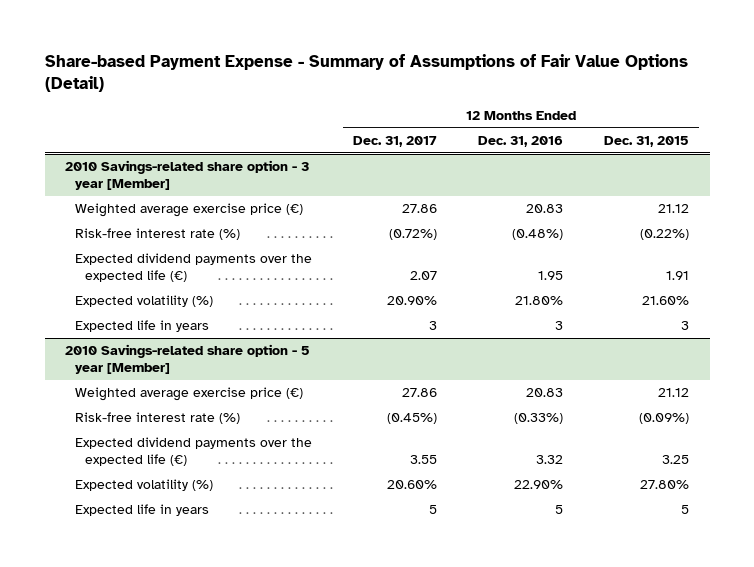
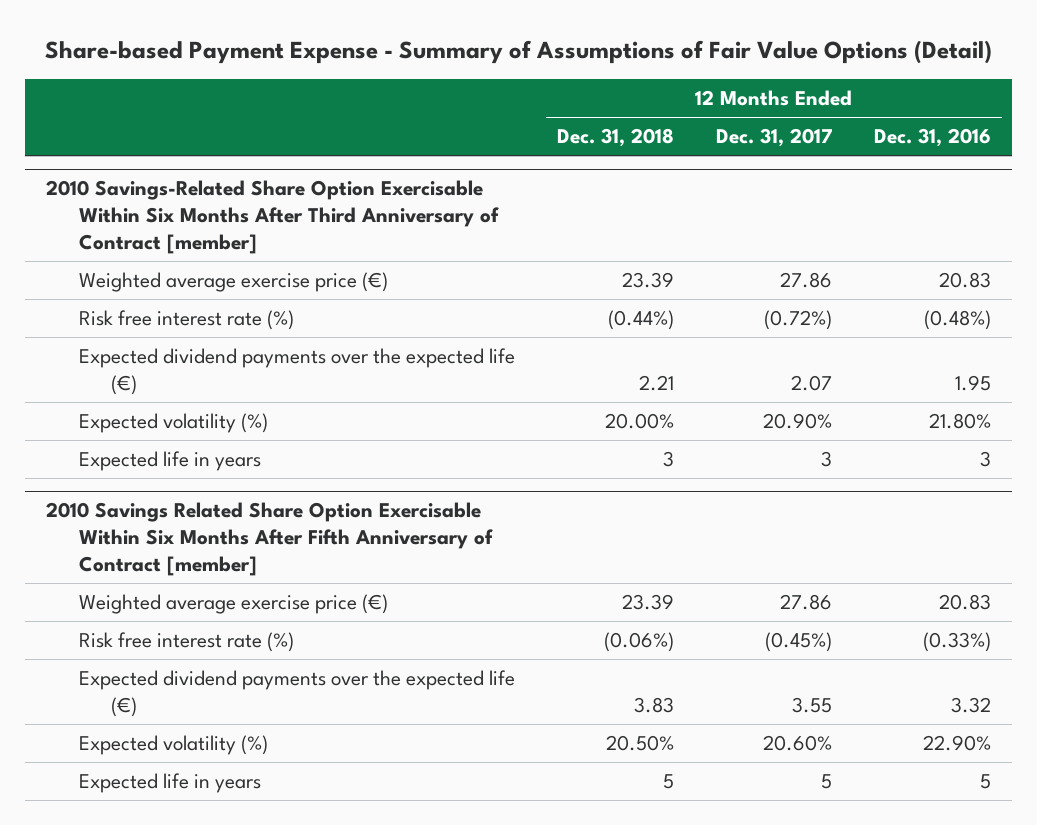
[604,136,690,148] Dec. 31, 2015 -> none
none -> [556,128,674,148] Dec. 31, 2018
[65,160,310,191] 2010 Savings-related share option - 3 year [Member] -> [46,180,499,254] 2010 Savings-Related Share Option Exercisable Within Six Months After Third Anniversary of Contract [member]
[75,228,241,241] Risk-free interest rate (%) -> [78,310,294,331] Risk free interest rate (%)
[65,344,311,375] 2010 Savings-related share option - 5 year [Member] -> [46,502,493,576] 2010 Savings Related Share Option Exercisable Within Six Months After Fifth Anniversary of Contract [member]
[75,412,241,425] Risk-free interest rate (%) -> [78,632,294,653] Risk free interest rate (%)

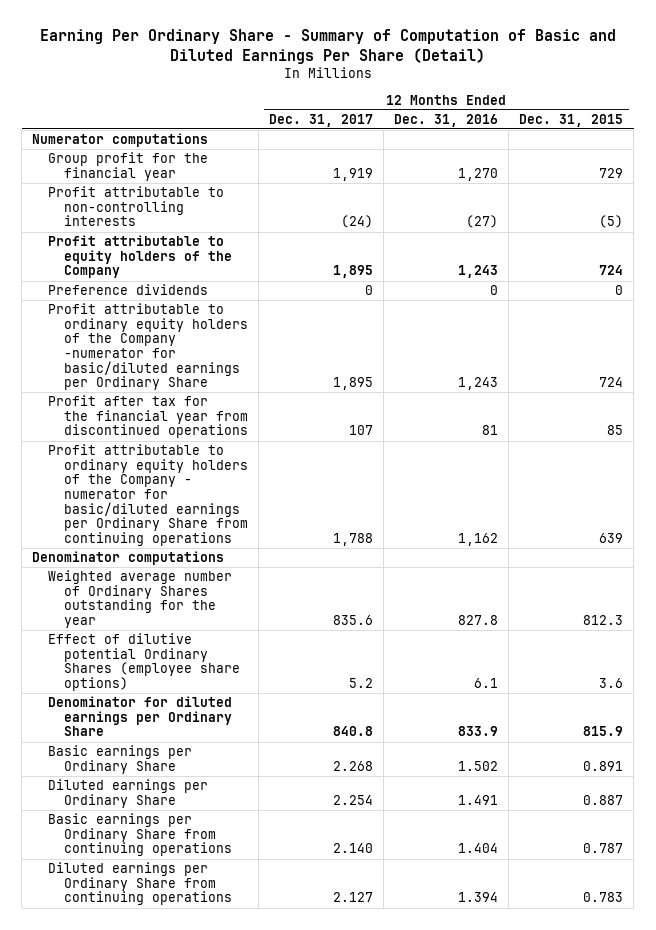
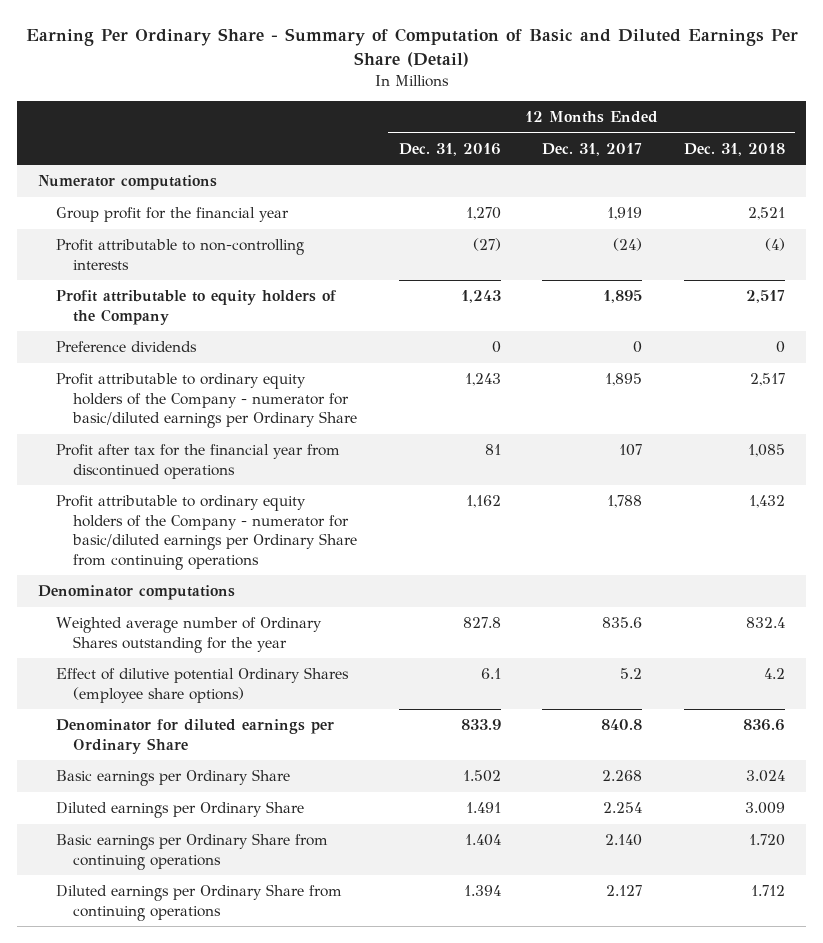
[519,113,624,127] Dec. 31, 2015 -> none
none -> [683,142,785,156] Dec. 31, 2018
[48,303,248,391] Profit attributable to ordinary equity holders of the Company -numerator for basic/diluted earnings per Ordinary Share -> [55,373,358,429] Profit attributable to ordinary equity holders of the Company - numerator for basic/diluted earnings per Ordinary Share

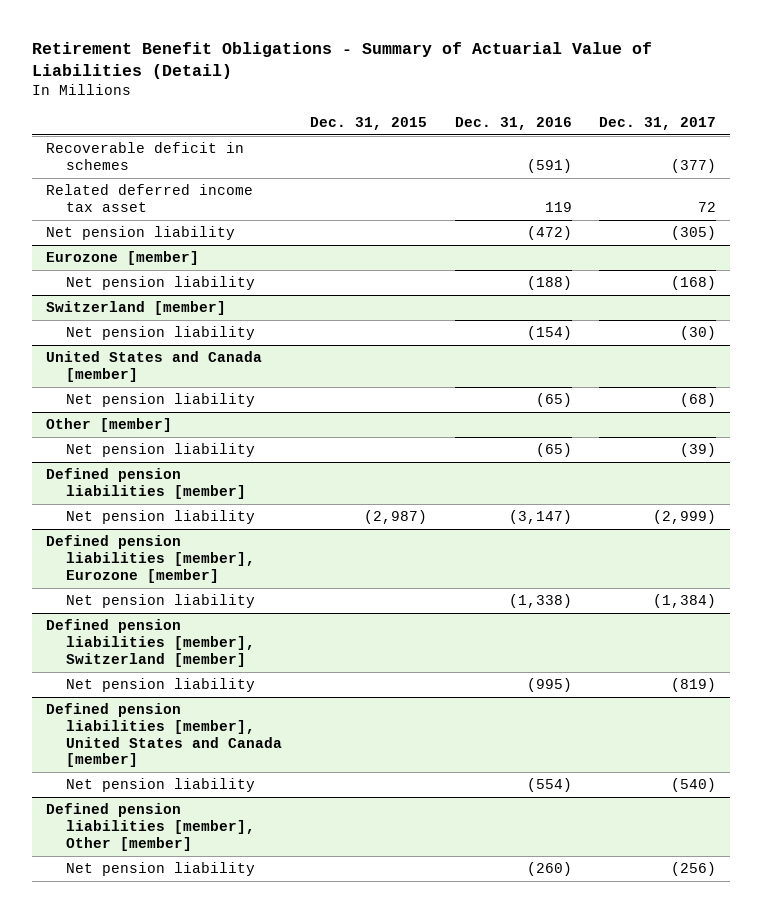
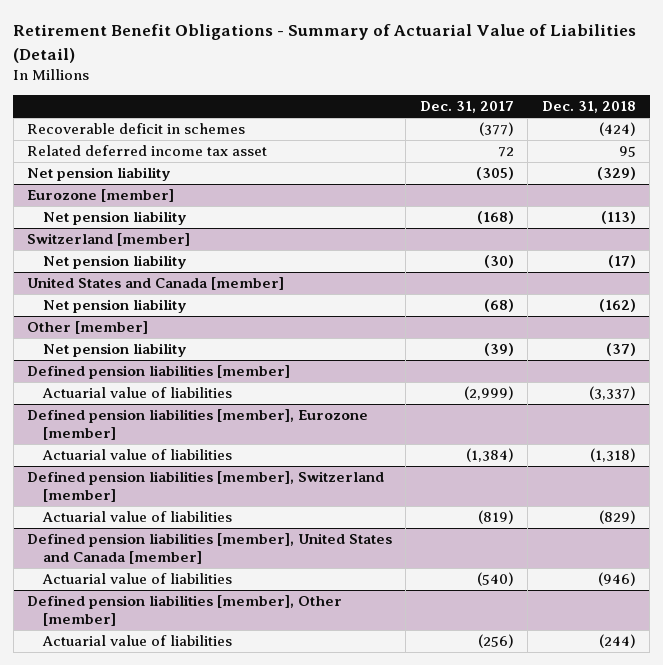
[309,117,427,131] Dec. 31, 2015 -> none
[454,117,572,131] Dec. 31, 2016 -> none
none -> [541,101,636,114] Dec. 31, 2018
[66,510,256,525] Net pension liability -> [41,387,232,399] Actuarial value of liabilities
[66,594,256,609] Net pension liability -> [41,449,232,461] Actuarial value of liabilities
[66,678,256,693] Net pension liability -> [41,511,232,523] Actuarial value of liabilities
[66,778,256,793] Net pension liability -> none
none -> [41,573,232,585] Actuarial value of liabilities
[66,862,256,877] Net pension liability -> [41,635,232,647] Actuarial value of liabilities

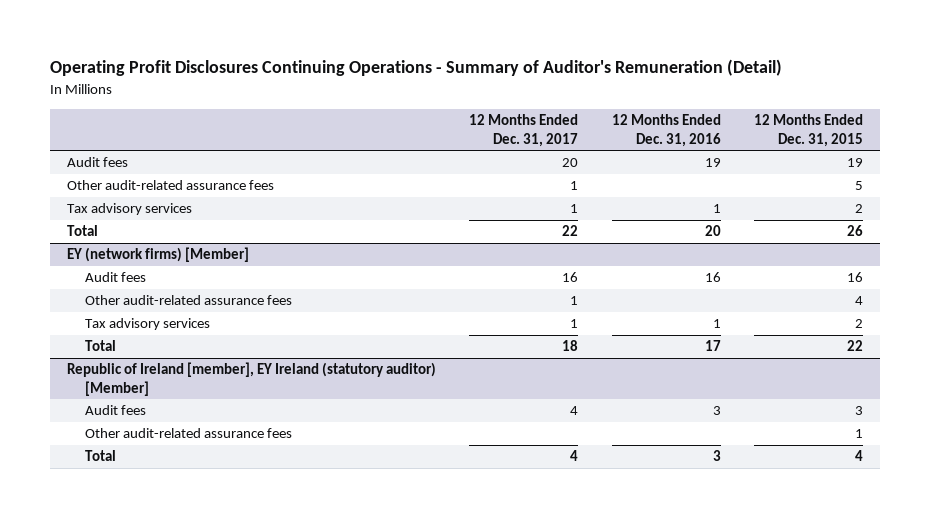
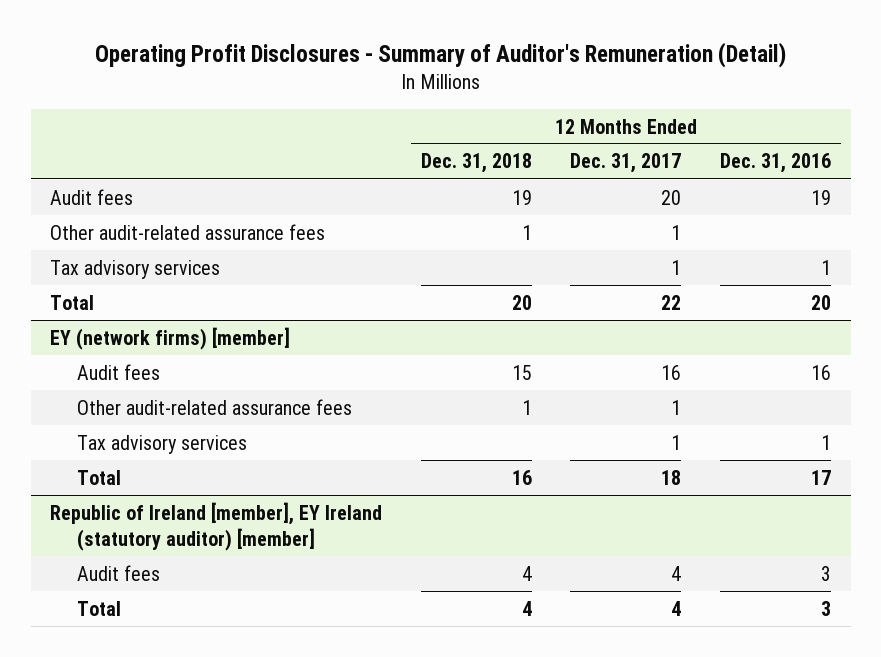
[49,59,782,77] Operating Profit Disclosures Continuing Operations - Summary of Auditor's Remuneration (Detail) -> [94,41,786,68] Operating Profit Disclosures - Summary of Auditor's Remuneration (Detail)
[754,114,864,147] 12 Months Ended Dec. 31, 2015 -> none
none -> [420,153,532,174] Dec. 31, 2018
[66,247,249,263] EY (network firms) [Member] -> [50,326,291,350] EY (network firms) [member]
[66,362,436,396] Republic of Ireland [member], EY Ireland (statutory auditor) [Member] -> [50,501,383,551] Republic of Ireland [member], EY Ireland (statutory auditor) [member]
[84,428,292,439] Other audit-related assurance fees -> none

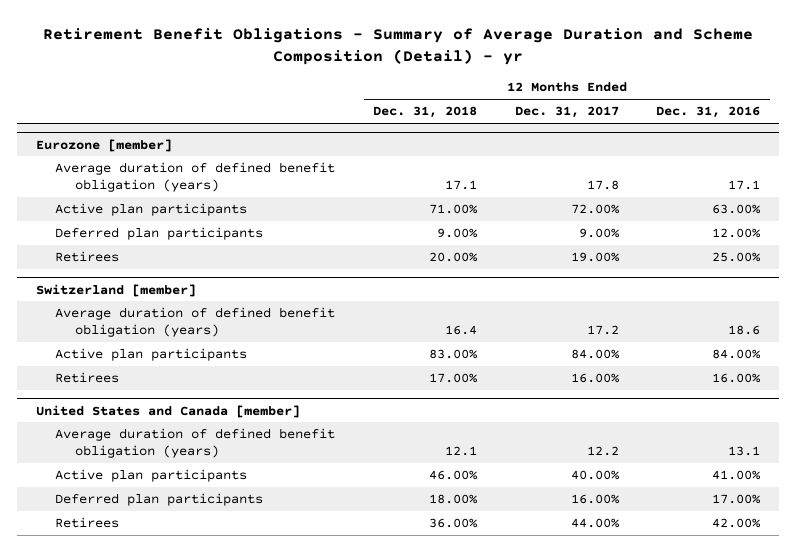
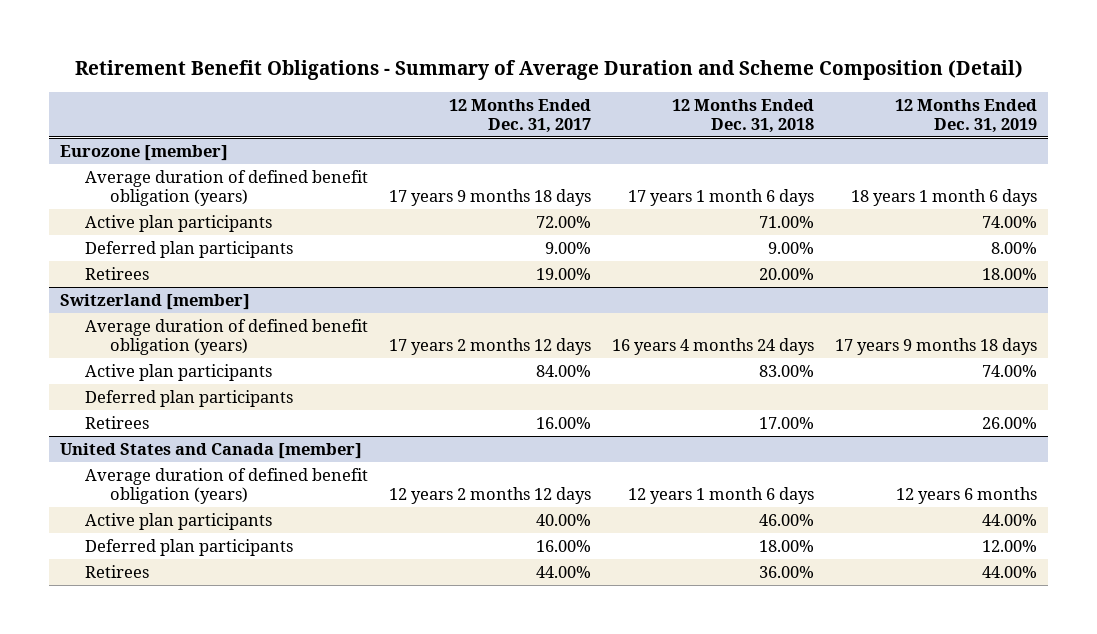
[42,27,753,65] Retirement Benefit Obligations - Summary of Average Duration and Scheme Composition (Detail) - yr -> [74,59,1023,80] Retirement Benefit Obligations - Summary of Average Duration and Scheme Composition (Detail)
[656,106,761,119] Dec. 31, 2016 -> none
none -> [895,98,1038,133] 12 Months Ended Dec. 31, 2019
[445,180,478,191] 17.1 -> [628,189,815,207] 17 years 1 month 6 days
[586,180,619,191] 17.8 -> [388,189,591,207] 17 years 9 months 18 days
[445,325,478,336] 16.4 -> [612,338,815,356] 16 years 4 months 24 days
[586,325,619,336] 17.2 -> [388,338,591,356] 17 years 2 months 12 days
none -> [84,390,293,408] Deferred plan participants
[445,446,478,457] 12.1 -> [628,487,815,505] 12 years 1 month 6 days
[586,446,619,457] 12.2 -> [388,487,591,505] 12 years 2 months 12 days

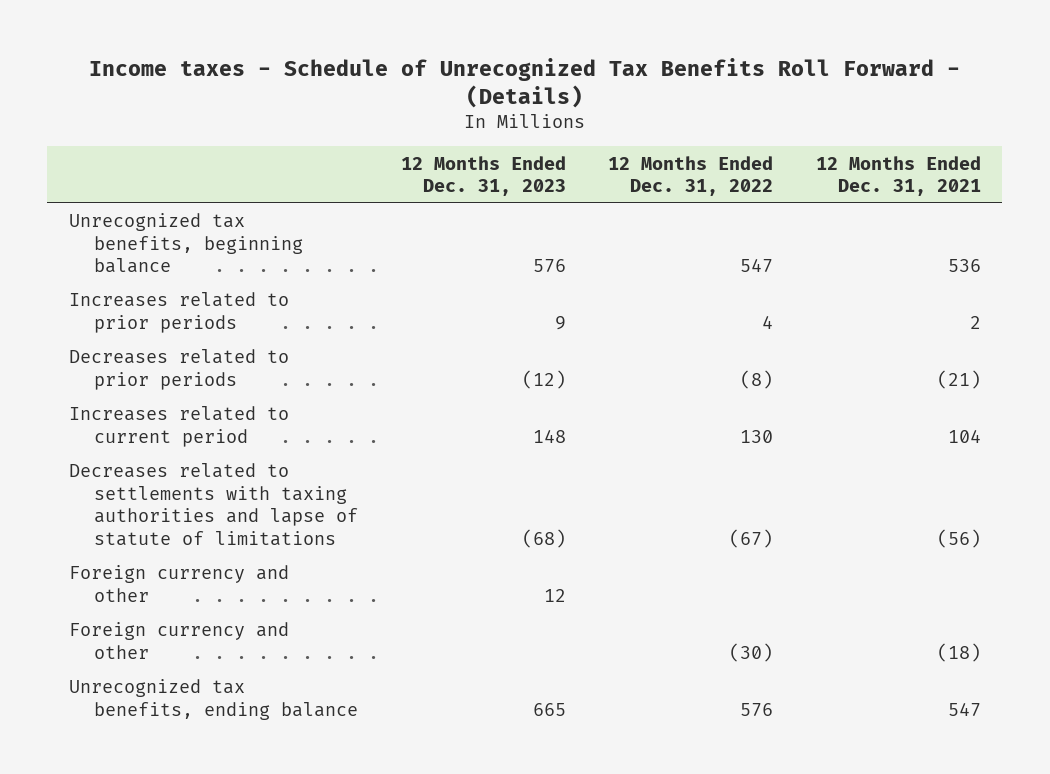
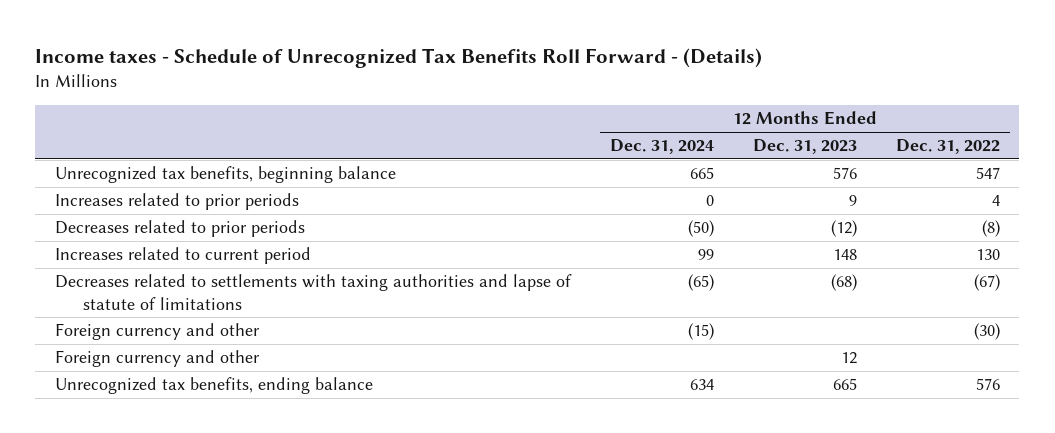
[816,155,982,197] 12 Months Ended Dec. 31, 2021 -> none
none -> [609,139,714,155] Dec. 31, 2024
[68,565,289,602] Foreign currency and other -> [54,350,260,368] Foreign currency and other

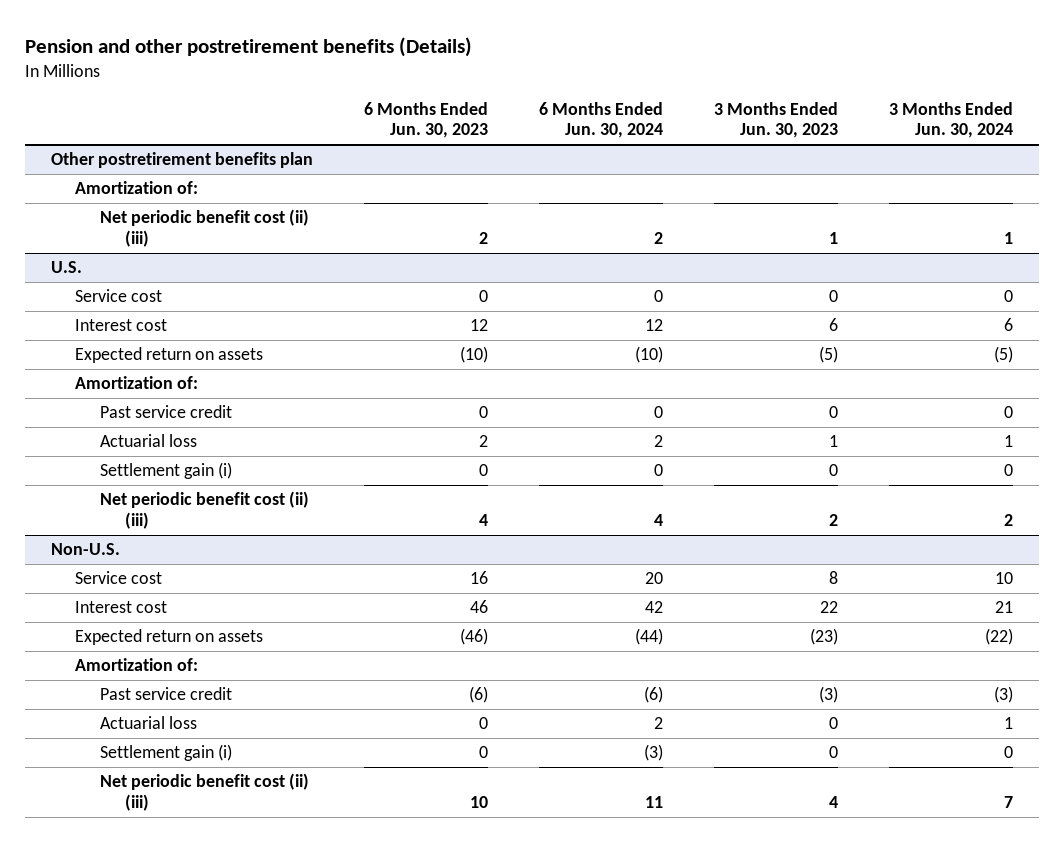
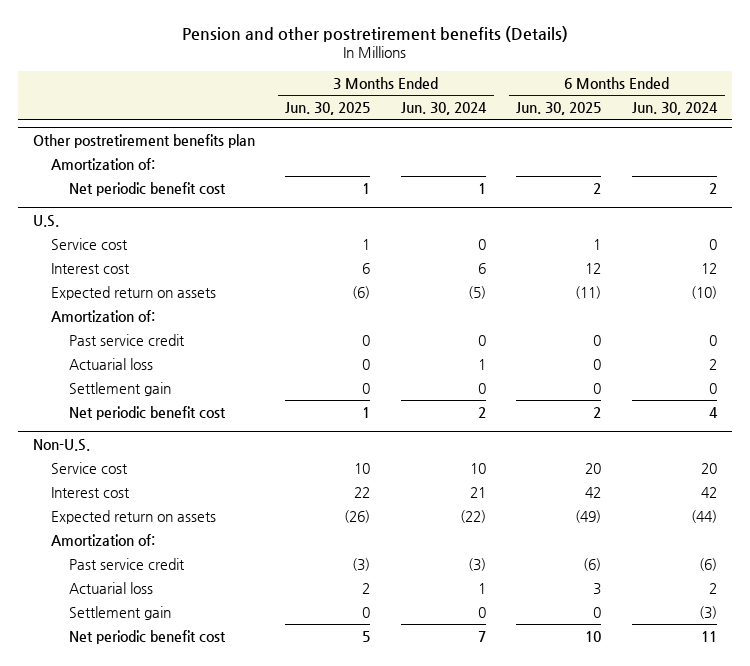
[363,101,488,139] 6 Months Ended Jun. 30, 2023 -> none
[713,101,838,139] 3 Months Ended Jun. 30, 2023 -> none
none -> [285,101,371,115] Jun. 30, 2025
none -> [516,101,602,115] Jun. 30, 2025
[99,209,309,248] Net periodic benefit cost (ii) (iii) -> [68,181,226,196] Net periodic benefit cost
[99,462,232,480] Settlement gain (i) -> [68,381,171,396] Settlement gain
[99,491,309,530] Net periodic benefit cost (ii) (iii) -> [68,405,226,420] Net periodic benefit cost
[99,744,232,762] Settlement gain (i) -> [68,605,171,620] Settlement gain
[99,773,309,812] Net periodic benefit cost (ii) (iii) -> [68,629,226,644] Net periodic benefit cost

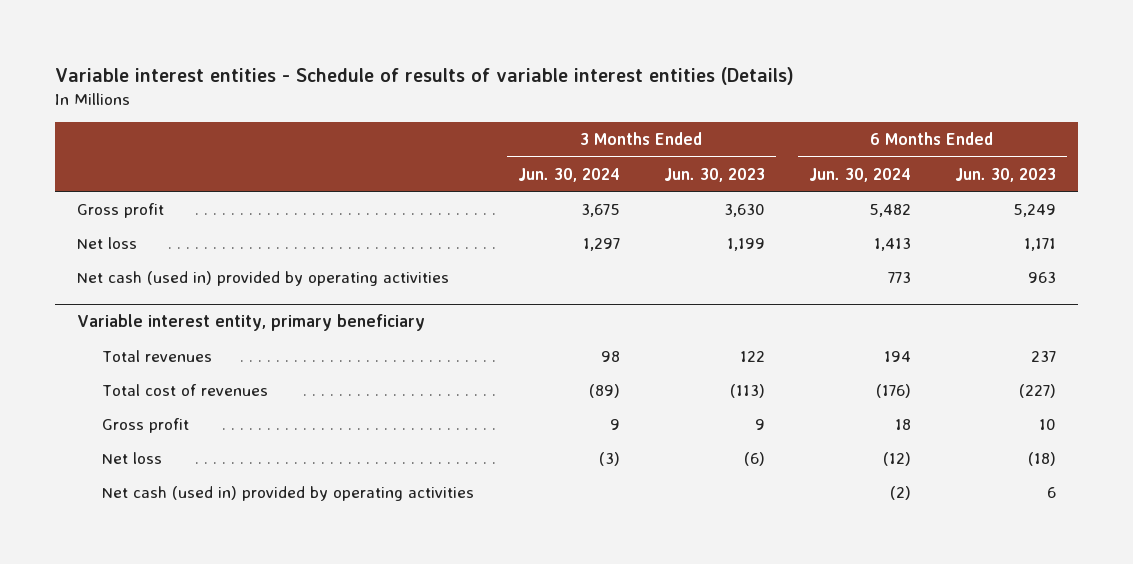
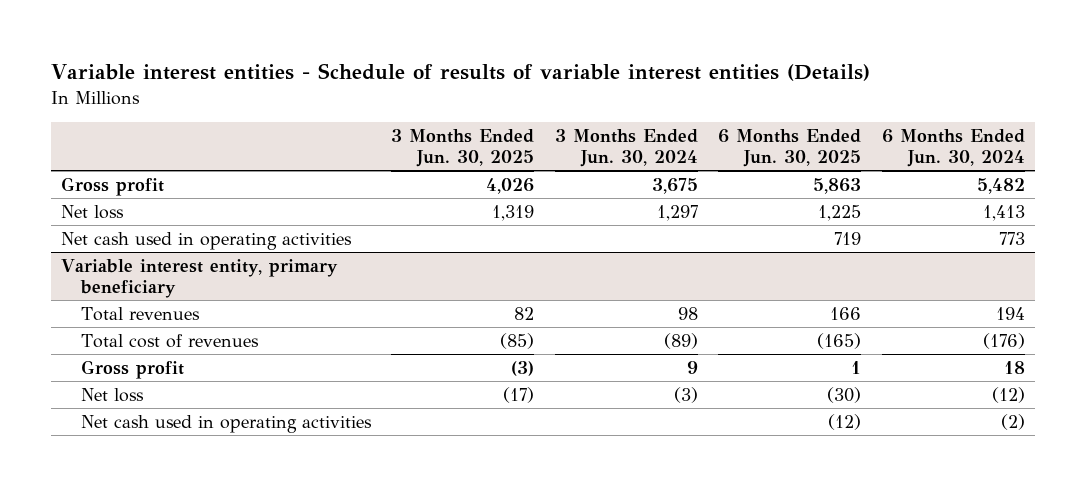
[663,167,765,182] Jun. 30, 2023 -> none
[954,167,1056,182] Jun. 30, 2023 -> none
none -> [391,128,535,168] 3 Months Ended Jun. 30, 2025
none -> [718,128,862,168] 6 Months Ended Jun. 30, 2025
[77,271,450,287] Net cash (used in) provided by operating activities -> [61,231,353,250] Net cash used in operating activities
[101,486,474,502] Net cash (used in) provided by operating activities -> [80,414,372,433] Net cash used in operating activities

